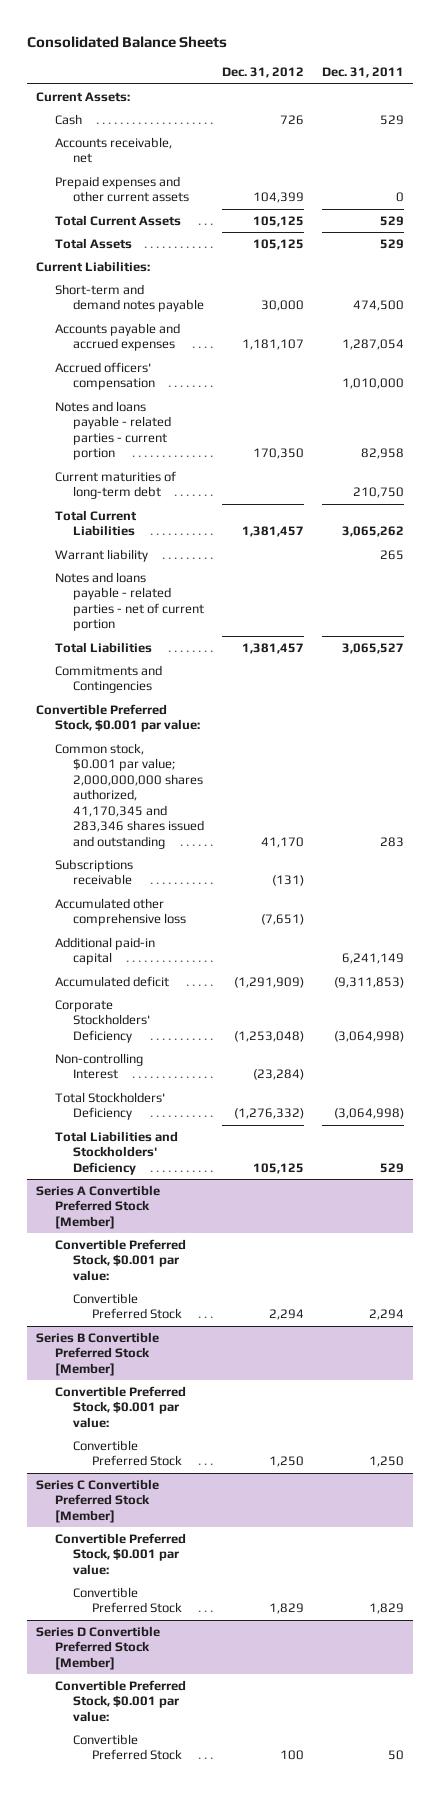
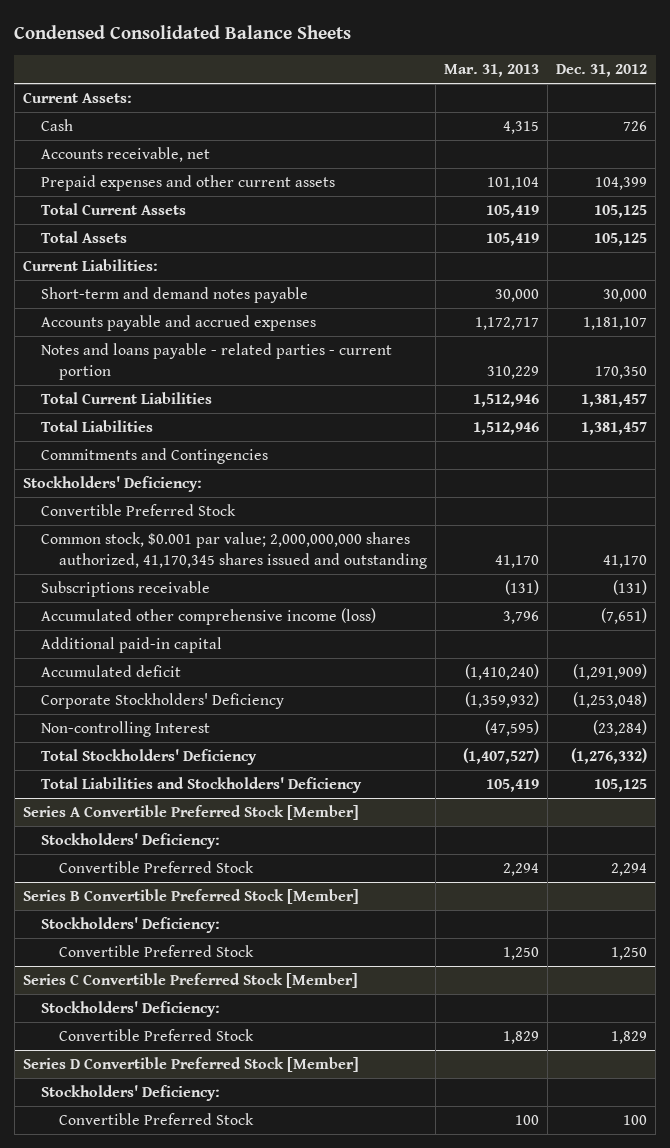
[26,36,227,49] Consolidated Balance Sheets -> [14,24,352,39] Condensed Consolidated Balance Sheets
[321,67,404,79] Dec. 31, 2011 -> none
none -> [444,64,540,78] Mar. 31, 2013
[54,361,156,391] Accrued officers' compensation -> none
[54,470,176,500] Current maturities of long-term debt -> none
[54,548,148,562] Warrant liability -> none
[54,571,205,632] Notes and loans payable - related parties - net of current portion -> none
[35,703,200,733] Convertible Preferred Stock, $0.001 par value: -> none
none -> [22,476,202,493] Stockholders' Deficiency:
none -> [40,504,236,517] Convertible Preferred Stock
[54,742,205,849] Common stock, $0.001 par value; 2,000,000,000 shares authorized, 41,170,345 and 283,346 shares issued and outstanding -> [40,532,428,569] Common stock, $0.001 par value; 2,000,000,000 shares authorized, 41,170,345 shares issued and outstanding
[54,897,187,927] Accumulated other comprehensive loss -> [40,608,376,626] Accumulated other comprehensive income (loss)
[54,1238,186,1281] Convertible Preferred Stock, $0.001 par value: -> none
none -> [40,833,220,850] Stockholders' Deficiency:
[54,1385,186,1428] Convertible Preferred Stock, $0.001 par value: -> none
none -> [40,917,220,934] Stockholders' Deficiency:
[54,1532,186,1575] Convertible Preferred Stock, $0.001 par value: -> none
none -> [40,1001,220,1018] Stockholders' Deficiency:
[54,1679,186,1722] Convertible Preferred Stock, $0.001 par value: -> none
none -> [40,1085,220,1102] Stockholders' Deficiency:

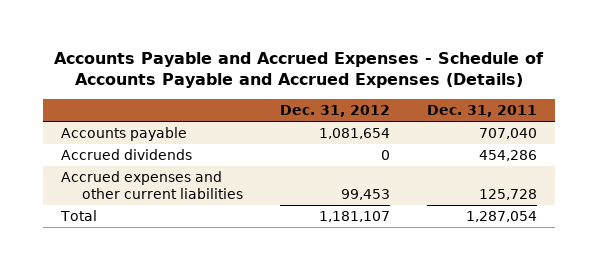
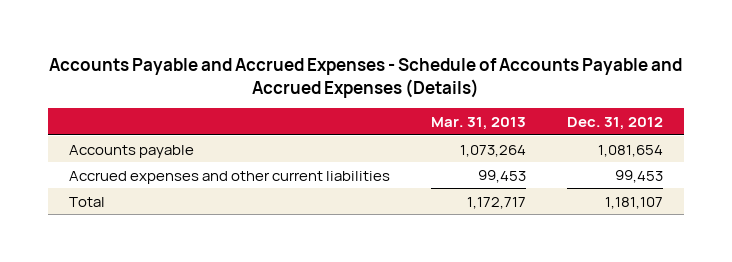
[426,105,537,118] Dec. 31, 2011 -> none
none -> [430,117,526,131] Mar. 31, 2013
[61,149,193,161] Accrued dividends -> none

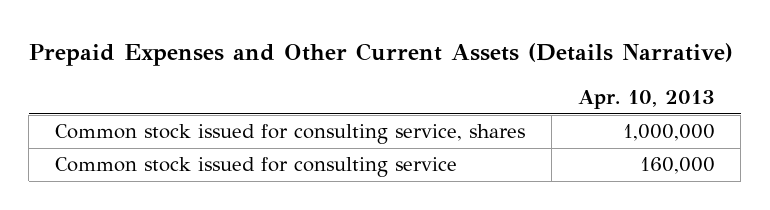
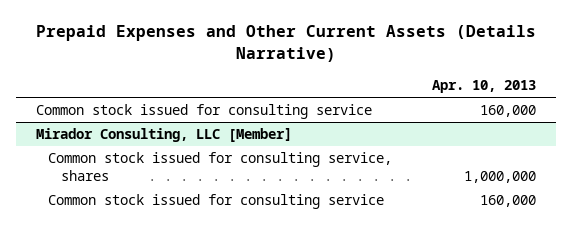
none -> [35,104,372,120] Common stock issued for consulting service
none -> [35,128,292,143] Mirador Consulting, LLC [Member]

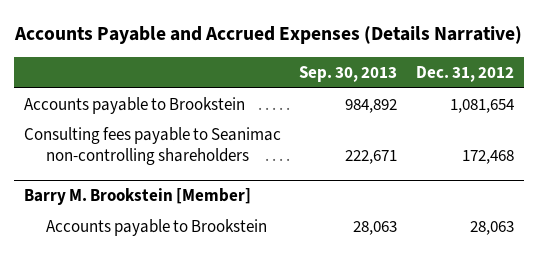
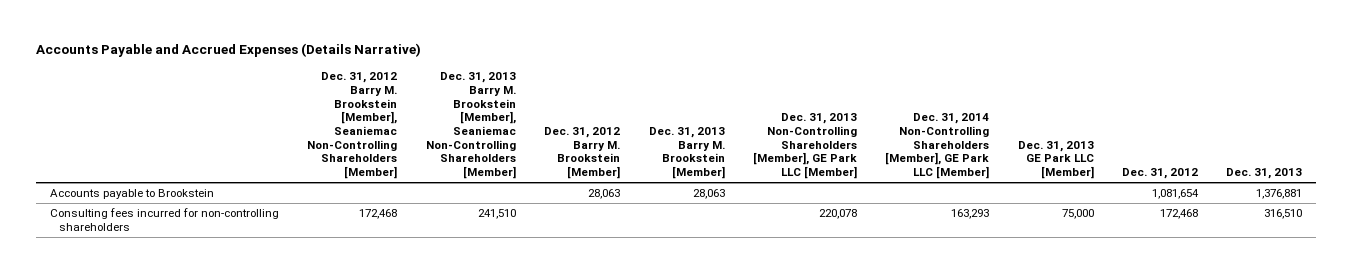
[299,65,398,82] Sep. 30, 2013 -> none
none -> [307,72,398,180] Dec. 31, 2012 Barry M. Brookstein [Member], Seaniemac Non-Controlling Shareholders [Member]
none -> [425,72,516,180] Dec. 31, 2013 Barry M. Brookstein [Member], Seaniemac Non-Controlling Shareholders [Member]
none -> [544,126,621,180] Dec. 31, 2012 Barry M. Brookstein [Member]
none -> [648,126,725,180] Dec. 31, 2013 Barry M. Brookstein [Member]
none -> [752,113,857,180] Dec. 31, 2013 Non-Controlling Shareholders [Member], GE Park LLC [Member]
none -> [885,113,990,180] Dec. 31, 2014 Non-Controlling Shareholders [Member], GE Park LLC [Member]
none -> [1017,140,1094,180] Dec. 31, 2013 GE Park LLC [Member]
none -> [1226,168,1303,180] Dec. 31, 2013
[23,188,251,206] Barry M. Brookstein [Member] -> none
[45,218,267,236] Accounts payable to Brookstein -> none
[23,126,281,165] Consulting fees payable to Seanimac non-controlling shareholders -> [50,208,280,232] Consulting fees incurred for non-controlling shareholders

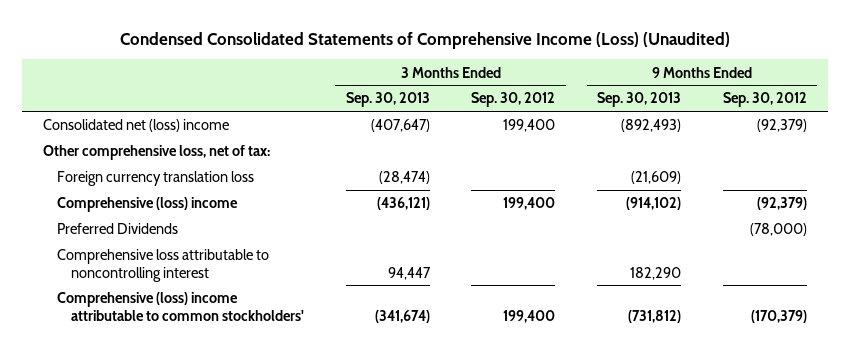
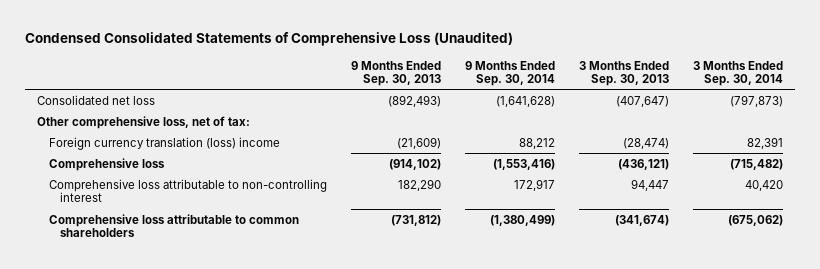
[119,31,730,49] Condensed Consolidated Statements of Comprehensive Income (Loss) (Unaudited) -> [25,32,514,47] Condensed Consolidated Statements of Comprehensive Loss (Unaudited)
[471,92,556,108] Sep. 30, 2012 -> none
[722,92,807,108] Sep. 30, 2012 -> none
none -> [464,60,555,87] 9 Months Ended Sep. 30, 2014
none -> [692,60,783,87] 3 Months Ended Sep. 30, 2014
[42,119,229,133] Consolidated net (loss) income -> [37,94,156,105] Consolidated net loss
[56,223,178,235] Preferred Dividends -> none
[56,171,254,187] Foreign currency translation loss -> [48,136,280,150] Foreign currency translation (loss) income
[56,197,238,213] Comprehensive (loss) income -> [48,157,165,171] Comprehensive loss
[56,249,269,282] Comprehensive loss attributable to noncontrolling interest -> [48,178,327,203] Comprehensive loss attributable to non-controlling interest
[56,292,305,321] Comprehensive (loss) income attributable to common stockholders' -> [48,213,299,238] Comprehensive loss attributable to common shareholders

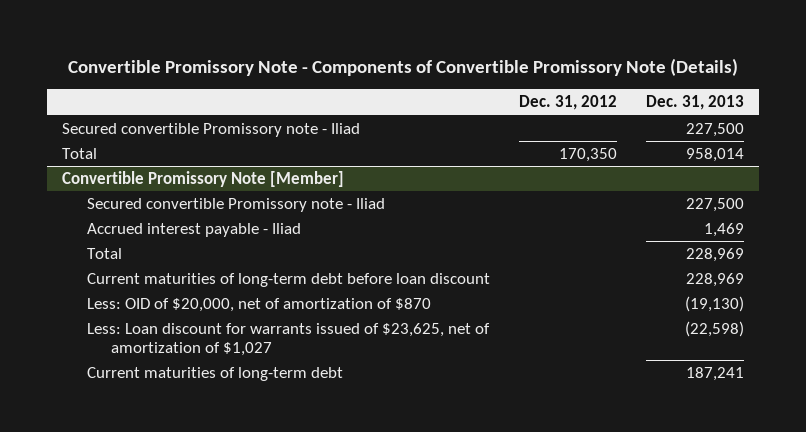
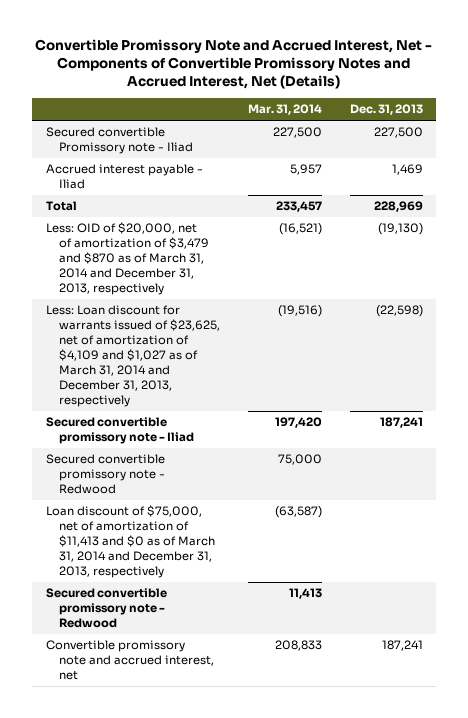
[68,57,739,76] Convertible Promissory Note - Components of Convertible Promissory Note (Details) -> [35,38,433,90] Convertible Promissory Note and Accrued Interest, Net - Components of Convertible Promissory Notes and Accrued Interest, Net (Details)
[518,95,617,111] Dec. 31, 2012 -> none
none -> [248,104,323,116] Mar. 31, 2014
[62,147,98,159] Total -> none
[62,170,345,187] Convertible Promissory Note [Member] -> none
[86,197,385,212] Secured convertible Promissory note - Iliad -> none
[86,272,490,287] Current maturities of long-term debt before loan discount -> none
[86,297,431,312] Less: OID of $20,000, net of amortization of $870 -> [45,222,210,296] Less: OID of $20,000, net of amortization of $3,479 and $870 as of March 31, 2014 and December 31, 2013, respectively
[86,322,490,357] Less: Loan discount for warrants issued of $23,625, net of amortization of $1,027 -> [45,305,221,407] Less: Loan discount for warrants issued of $23,625, net of amortization of $4,109 and $1,027 as of March 31, 2014 and December 31, 2013, respectively
[86,366,343,381] Current maturities of long-term debt -> [45,417,195,445] Secured convertible promissory note - Iliad
none -> [45,454,166,495] Secured convertible promissory note - Redwood
none -> [45,505,216,579] Loan discount of $75,000, net of amortization of $11,413 and $0 as of March 31, 2014 and December 31, 2013, respectively
none -> [45,588,167,629] Secured convertible promissory note - Redwood
none -> [45,640,215,681] Convertible promissory note and accrued interest, net

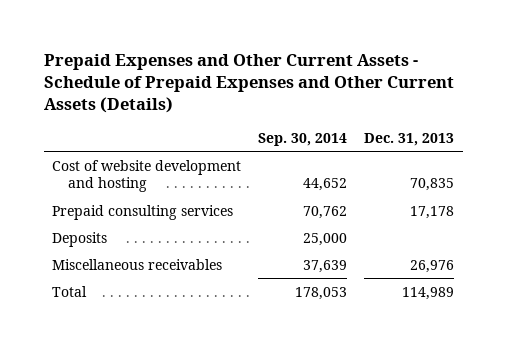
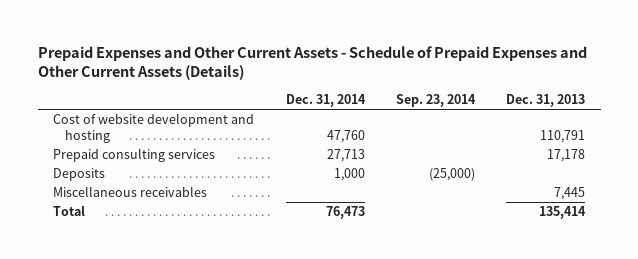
[258,132,348,146] Sep. 30, 2014 -> none
none -> [285,94,366,108] Dec. 31, 2014
none -> [395,94,476,108] Sep. 23, 2014
[410,178,455,192] 70,835 -> [540,130,586,144] 110,791
[410,259,455,273] 26,976 -> [554,187,586,201] 7,445
[402,286,455,300] 114,989 -> [539,206,587,220] 135,414

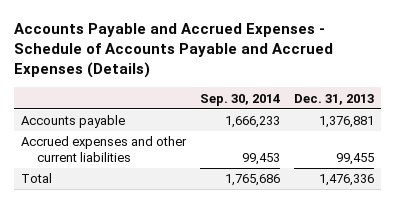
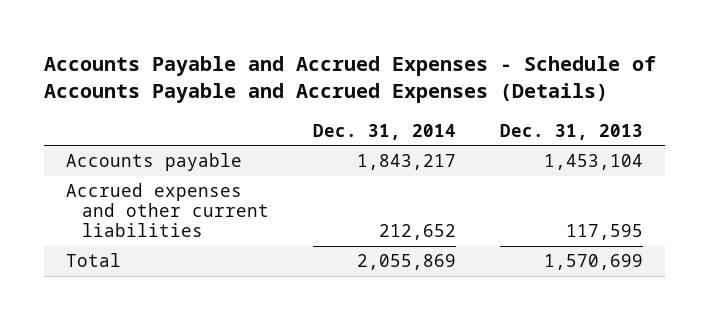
[200,93,281,106] Sep. 30, 2014 -> none
none -> [312,123,456,140] Dec. 31, 2014
[319,116,375,129] 1,376,881 -> [543,154,643,171] 1,453,104
[336,152,375,165] 99,455 -> [565,224,643,241] 117,595
[319,174,375,187] 1,476,336 -> [543,254,643,271] 1,570,699

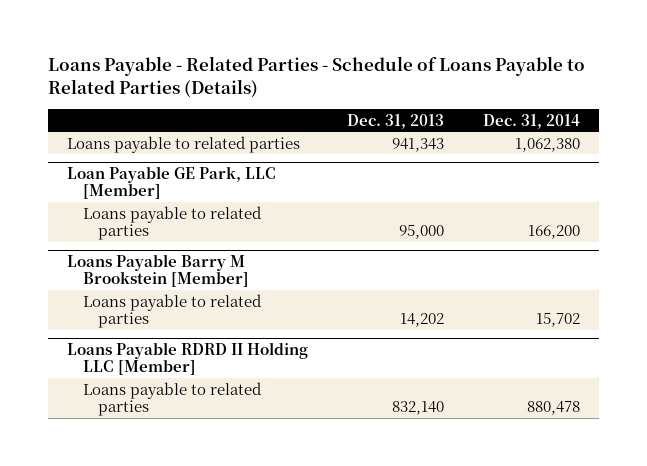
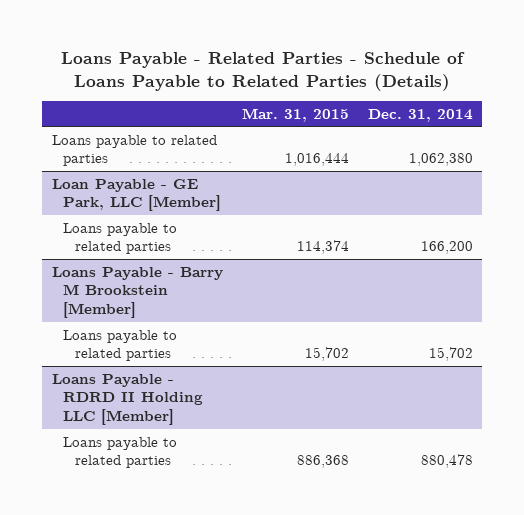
[347,113,445,129] Dec. 31, 2013 -> none
none -> [241,107,349,122] Mar. 31, 2015
[67,166,277,200] Loan Payable GE Park, LLC [Member] -> [51,178,222,212] Loan Payable - GE Park, LLC [Member]
[67,254,249,288] Loans Payable Barry M Brookstein [Member] -> [51,266,223,319] Loans Payable - Barry M Brookstein [Member]
[67,342,309,376] Loans Payable RDRD II Holding LLC [Member] -> [51,373,204,426] Loans Payable - RDRD II Holding LLC [Member]

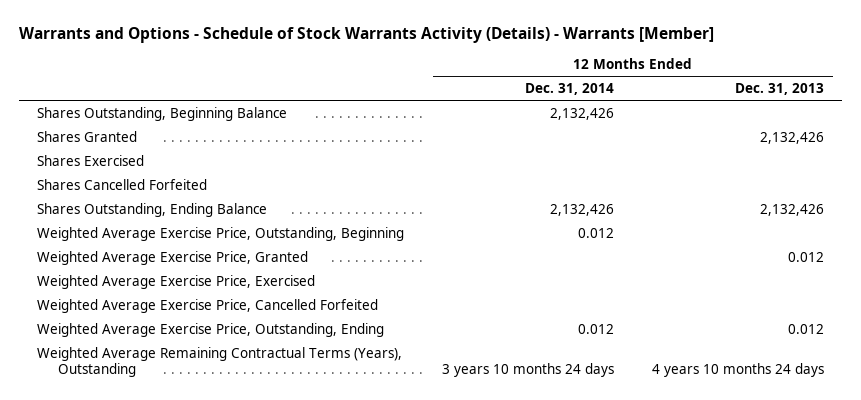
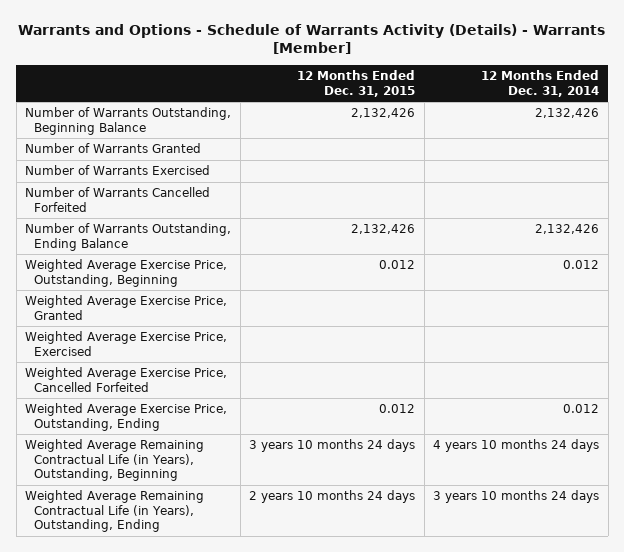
[18,27,714,44] Warrants and Options - Schedule of Stock Warrants Activity (Details) - Warrants [Member] -> [18,23,606,55] Warrants and Options - Schedule of Warrants Activity (Details) - Warrants [Member]
[734,83,824,96] Dec. 31, 2013 -> none
none -> [297,70,416,97] 12 Months Ended Dec. 31, 2015
[37,106,288,121] Shares Outstanding, Beginning Balance -> [25,107,232,135] Number of Warrants Outstanding, Beginning Balance
[37,130,138,142] Shares Granted -> [25,143,202,154] Number of Warrants Granted
[37,154,145,166] Shares Exercised -> [25,165,211,176] Number of Warrants Exercised
[37,178,208,190] Shares Cancelled Forfeited -> [25,187,211,212] Number of Warrants Cancelled Forfeited
[37,202,268,217] Shares Outstanding, Ending Balance -> [25,223,232,251] Number of Warrants Outstanding, Ending Balance
[37,346,403,378] Weighted Average Remaining Contractual Terms (Years), Outstanding -> [25,439,205,482] Weighted Average Remaining Contractual Life (in Years), Outstanding, Beginning
[441,363,614,378] 3 years 10 months 24 days -> [433,439,600,453] 4 years 10 months 24 days
none -> [25,490,205,533] Weighted Average Remaining Contractual Life (in Years), Outstanding, Ending

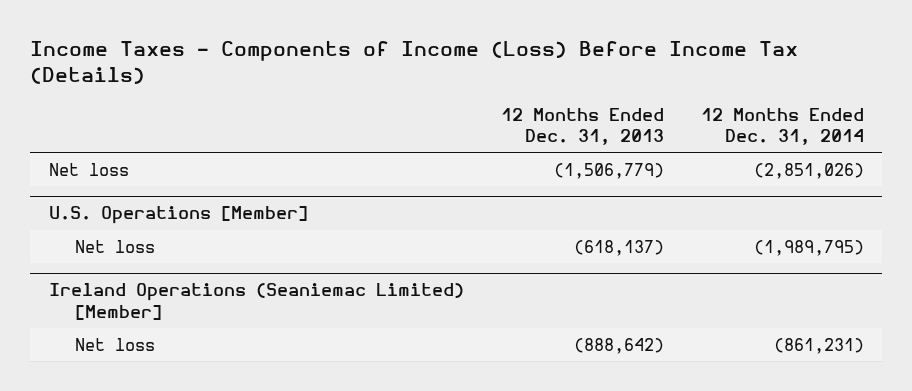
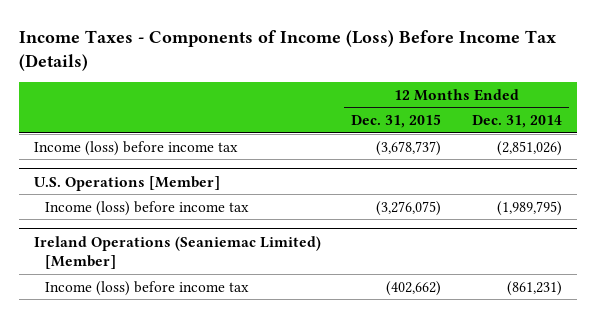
[500,107,664,146] 12 Months Ended Dec. 31, 2013 -> none
none -> [351,114,442,129] Dec. 31, 2015
[48,162,129,176] Net loss -> [33,140,238,156] Income (loss) before income tax
[75,239,156,253] Net loss -> [45,200,250,216] Income (loss) before income tax
[75,337,156,351] Net loss -> [45,280,250,296] Income (loss) before income tax

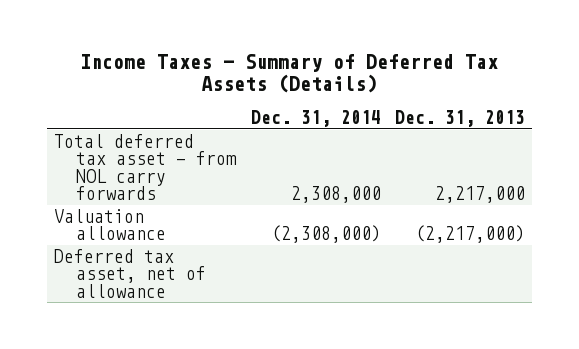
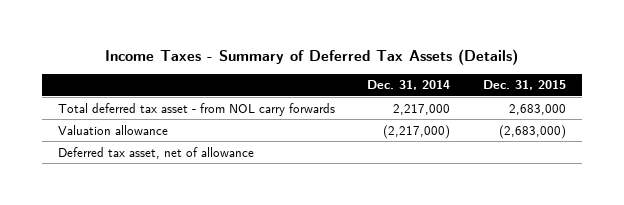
[395,109,526,127] Dec. 31, 2013 -> none
none -> [482,80,566,91] Dec. 31, 2015
[290,185,381,203] 2,308,000 -> [393,103,451,115] 2,217,000
[270,225,381,244] (2,308,000) -> [383,124,451,139] (2,217,000)

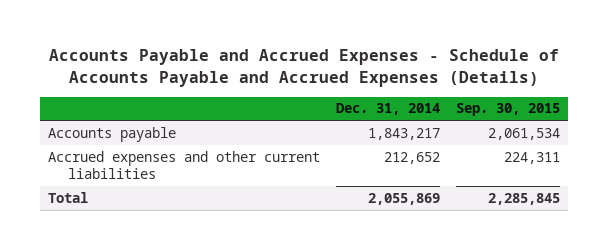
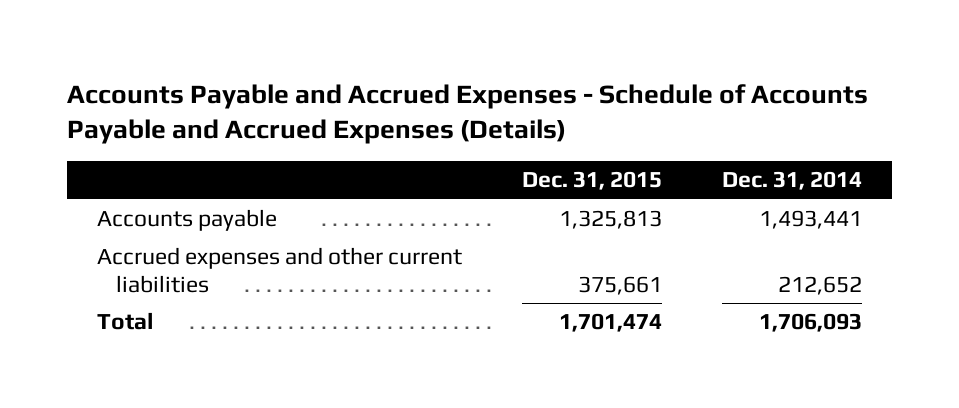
[455,103,560,117] Sep. 30, 2015 -> none
none -> [522,171,663,191] Dec. 31, 2015
[367,127,440,140] 1,843,217 -> [759,210,863,230] 1,493,441
[367,192,440,205] 2,055,869 -> [759,313,863,333] 1,706,093

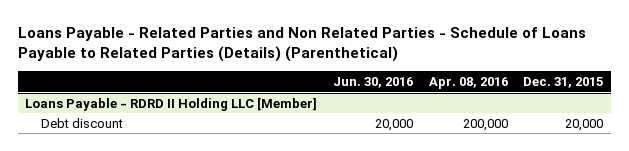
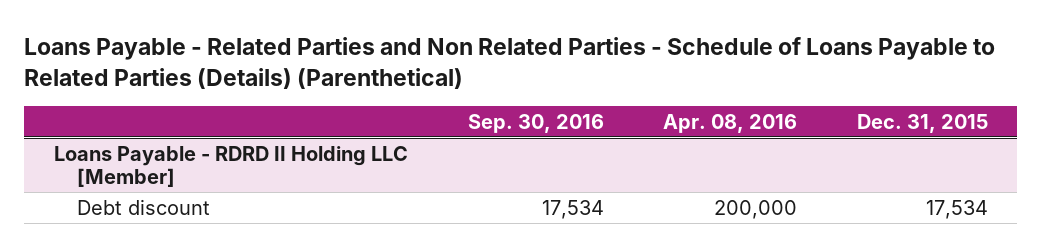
[333,77,414,89] Jun. 30, 2016 -> none
none -> [467,113,604,133] Sep. 30, 2016
[565,118,604,131] 20,000 -> [925,199,988,219] 17,534

